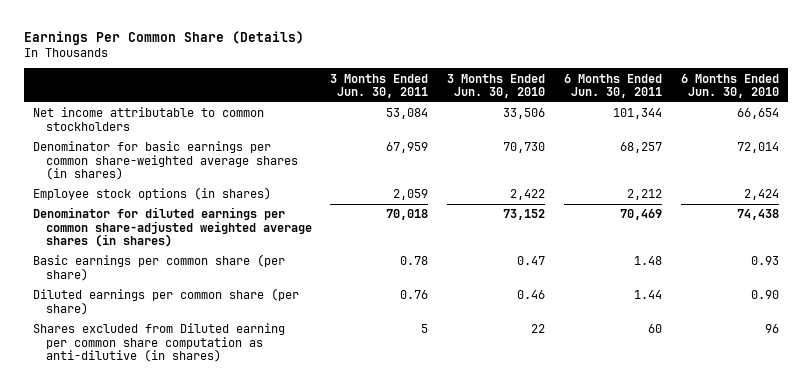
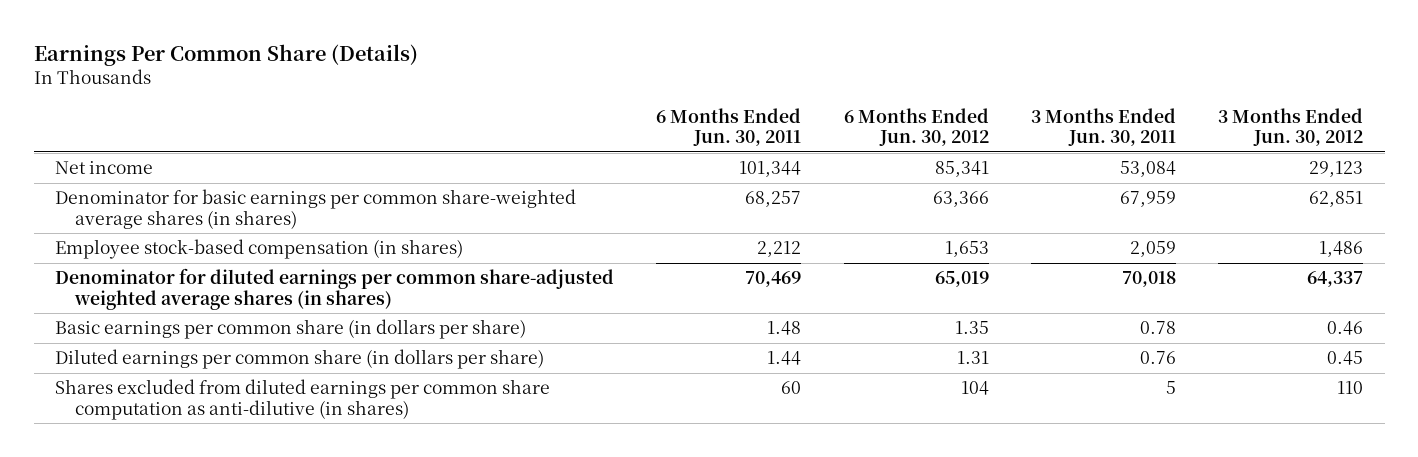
[447,73,546,99] 3 Months Ended Jun. 30, 2010 -> none
[680,73,779,99] 6 Months Ended Jun. 30, 2010 -> none
none -> [843,108,989,147] 6 Months Ended Jun. 30, 2012
none -> [1218,108,1364,147] 3 Months Ended Jun. 30, 2012
[33,107,265,131] Net income attributable to common stockholders -> [54,161,153,175] Net income
[33,187,272,201] Employee stock options (in shares) -> [54,239,463,260] Employee stock-based compensation (in shares)
[33,254,286,281] Basic earnings per common share (per share) -> [54,319,526,340] Basic earnings per common share (in dollars per share)
[33,288,300,315] Diluted earnings per common share (per share) -> [54,349,544,370] Diluted earnings per common share (in dollars per share)
[33,323,286,363] Shares excluded from Diluted earning per common share computation as anti-dilutive (in shares) -> [54,379,550,420] Shares excluded from diluted earnings per common share computation as anti-dilutive (in shares)

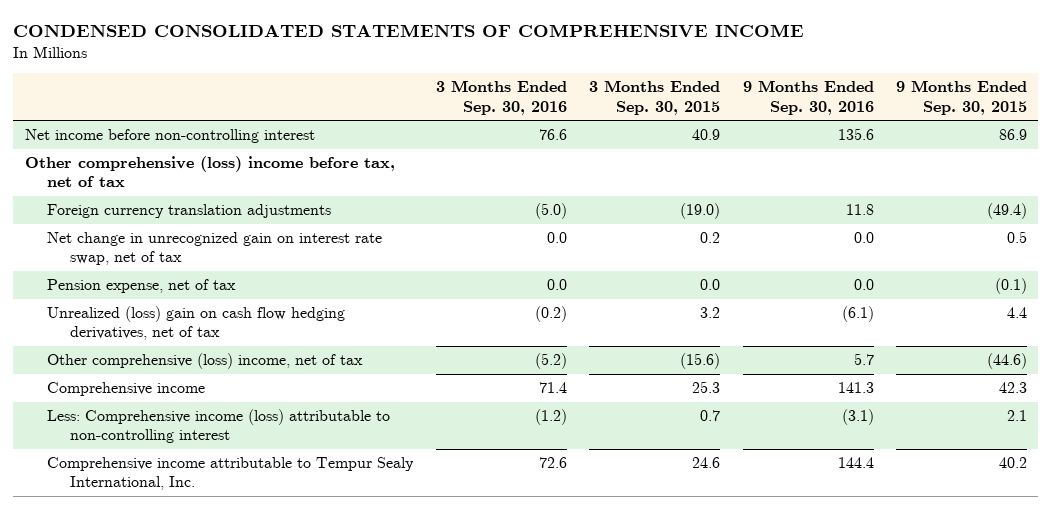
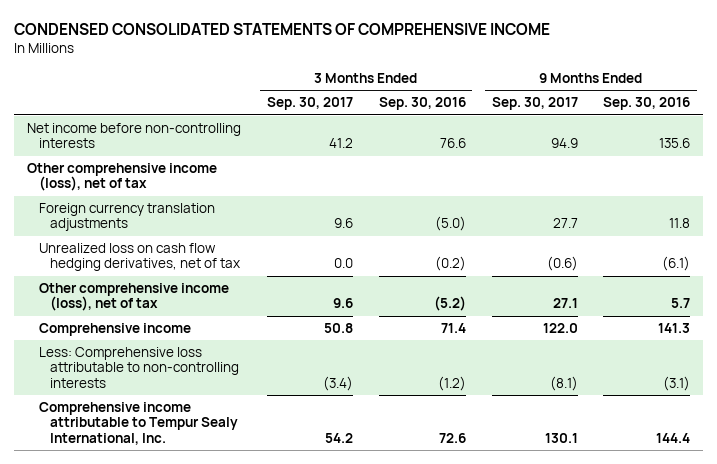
[589,80,721,115] 3 Months Ended Sep. 30, 2015 -> none
[896,80,1028,115] 9 Months Ended Sep. 30, 2015 -> none
none -> [266,97,353,111] Sep. 30, 2017
none -> [491,97,578,111] Sep. 30, 2017
[24,129,315,144] Net income before non-controlling interest -> [27,122,242,149] Net income before non-controlling interests
[24,156,395,188] Other comprehensive (loss) income before tax, net of tax -> [27,162,218,192] Other comprehensive income (loss), net of tax
[47,232,383,266] Net change in unrecognized gain on interest rate swap, net of tax -> none
[47,279,237,294] Pension expense, net of tax -> none
[47,306,346,341] Unrealized (loss) gain on cash flow hedging derivatives, net of tax -> [38,242,241,272] Unrealized loss on cash flow hedging derivatives, net of tax
[47,353,364,370] Other comprehensive (loss) income, net of tax -> [38,282,229,312] Other comprehensive income (loss), net of tax
[47,409,391,444] Less: Comprehensive income (loss) attributable to non-controlling interest -> [38,346,240,388] Less: Comprehensive loss attributable to non-controlling interests

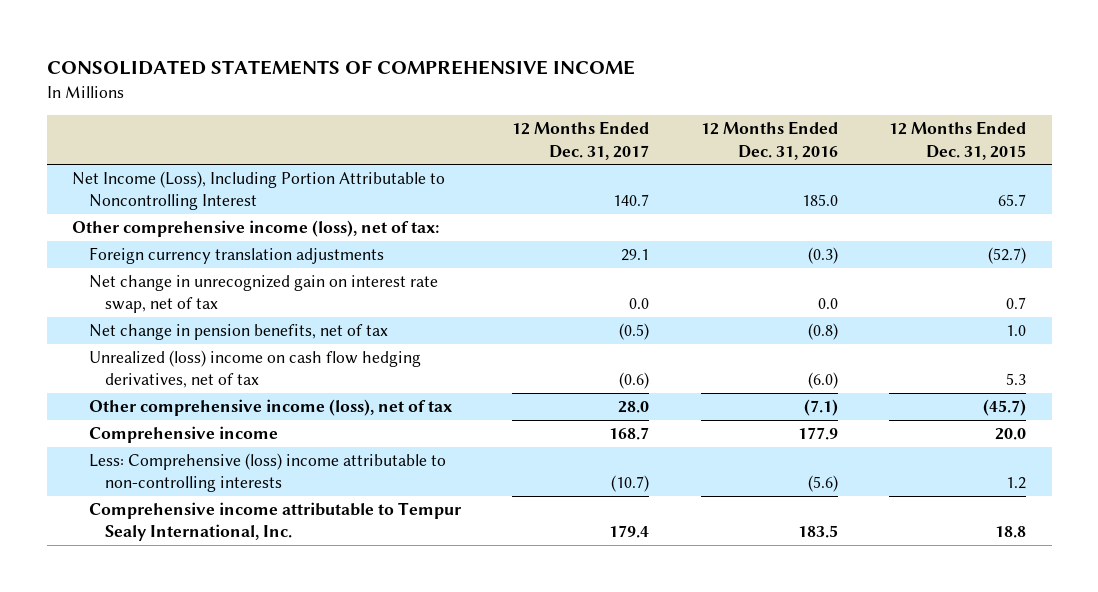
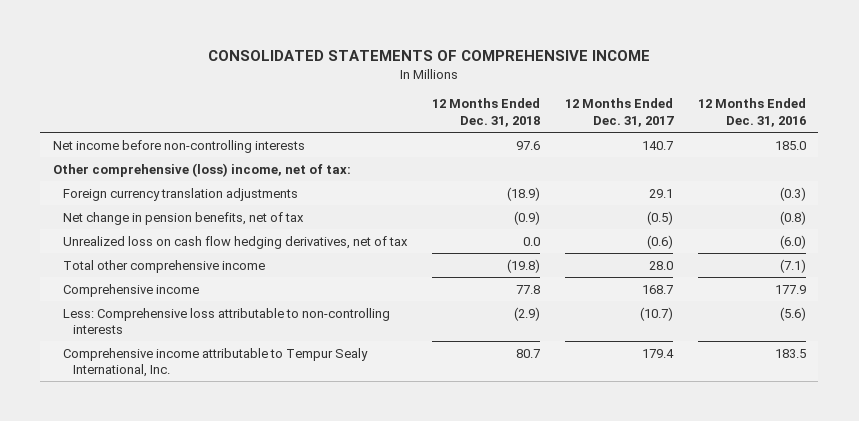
[889,121,1027,160] 12 Months Ended Dec. 31, 2015 -> none
none -> [431,98,540,127] 12 Months Ended Dec. 31, 2018
[72,171,446,211] Net Income (Loss), Including Portion Attributable to Noncontrolling Interest -> [52,139,305,153] Net income before non-controlling interests
[72,220,440,238] Other comprehensive income (loss), net of tax: -> [52,162,351,177] Other comprehensive (loss) income, net of tax:
[88,275,438,314] Net change in unrecognized gain on interest rate swap, net of tax -> none
[88,350,421,389] Unrealized (loss) income on cash flow hedging derivatives, net of tax -> [62,235,408,249] Unrealized loss on cash flow hedging derivatives, net of tax
[88,399,452,417] Other comprehensive income (loss), net of tax -> [62,259,265,273] Total other comprehensive income
[88,453,446,493] Less: Comprehensive (loss) income attributable to non-controlling interests -> [62,307,390,335] Less: Comprehensive loss attributable to non-controlling interests

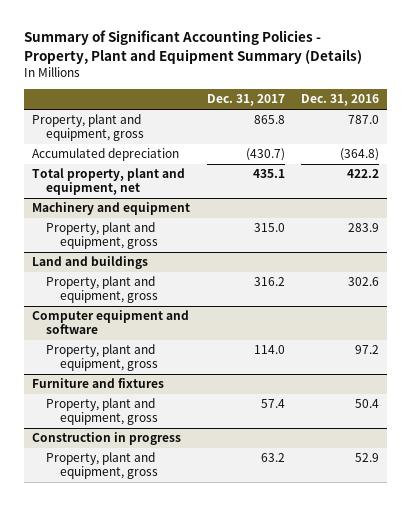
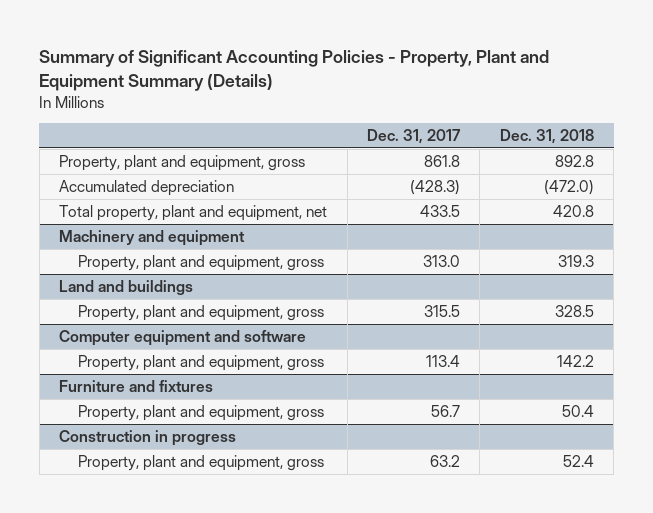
[301,94,380,107] Dec. 31, 2016 -> none
none -> [499,129,594,145] Dec. 31, 2018
[253,115,285,125] 865.8 -> [423,154,460,167] 861.8
[245,148,285,162] (430.7) -> [409,179,460,195] (428.3)
[252,169,285,179] 435.1 -> [419,204,460,217] 433.5
[253,223,285,233] 315.0 -> [422,254,460,267] 313.0
[253,277,285,287] 316.2 -> [423,304,460,317] 315.5
[253,345,285,355] 114.0 -> [425,354,460,367] 113.4
[260,399,285,409] 57.4 -> [430,404,460,417] 56.7

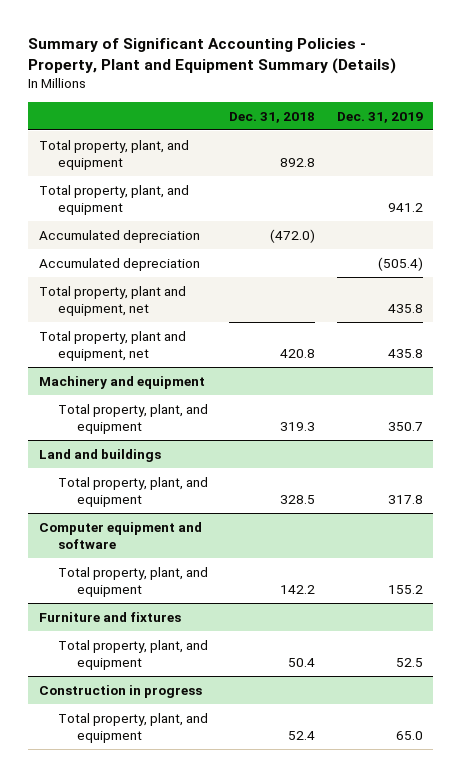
[366,129,460,145] Dec. 31, 2017 -> none
none -> [336,111,423,123] Dec. 31, 2019
[59,154,306,171] Property, plant and equipment, gross -> [39,139,190,171] Total property, plant, and equipment
none -> [39,184,190,216] Total property, plant, and equipment
none -> [39,257,201,271] Accumulated depreciation
none -> [39,285,187,317] Total property, plant and equipment, net
[78,254,325,271] Property, plant and equipment, gross -> [57,403,208,435] Total property, plant, and equipment
[78,304,325,321] Property, plant and equipment, gross -> [57,476,208,508] Total property, plant, and equipment
[78,354,325,371] Property, plant and equipment, gross -> [57,566,208,598] Total property, plant, and equipment
[78,404,325,421] Property, plant and equipment, gross -> [57,639,208,671] Total property, plant, and equipment
[78,454,325,471] Property, plant and equipment, gross -> [57,712,208,744] Total property, plant, and equipment

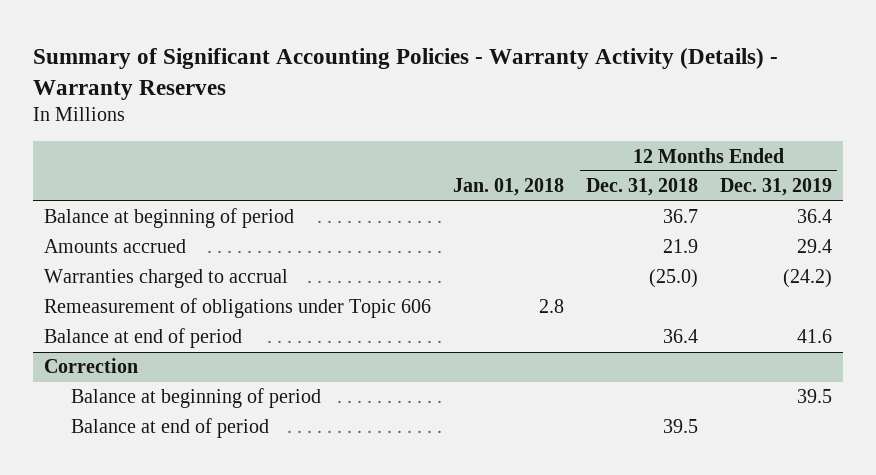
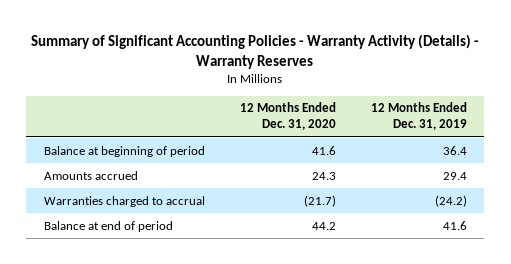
[452,178,564,197] Jan. 01, 2018 -> none
[585,178,698,197] Dec. 31, 2018 -> none
none -> [239,102,336,131] 12 Months Ended Dec. 31, 2020
[44,298,432,319] Remeasurement of obligations under Topic 606 -> none
[44,358,139,374] Correction -> none
[70,388,321,409] Balance at beginning of period -> none
[70,418,269,439] Balance at end of period -> none

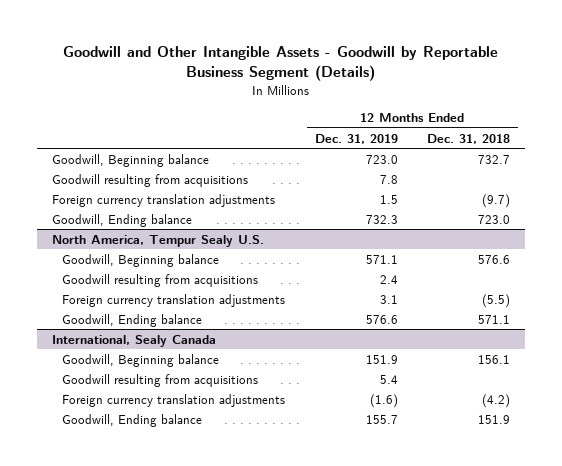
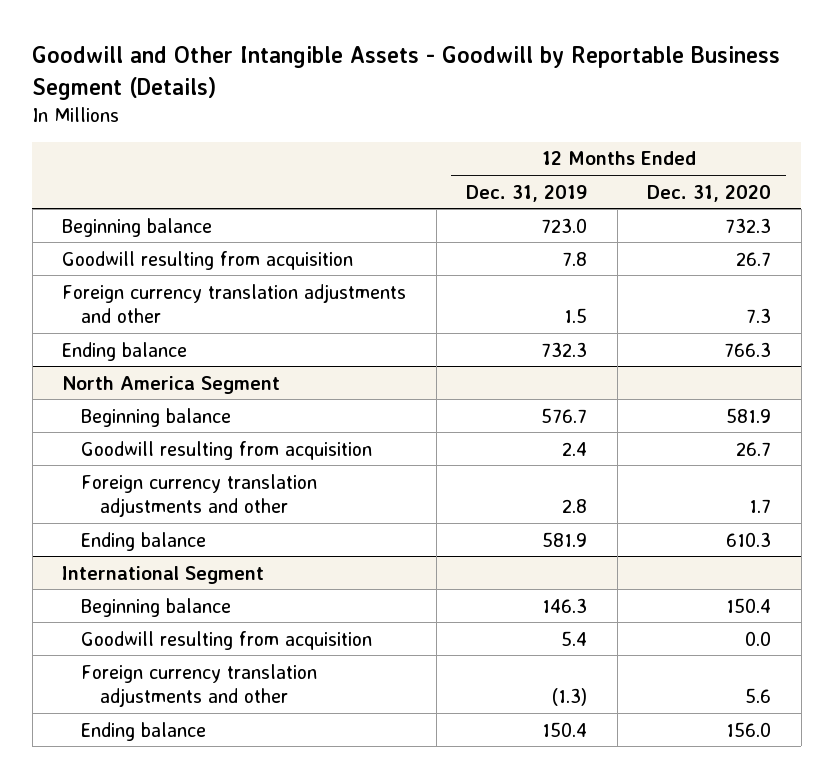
[427,133,511,144] Dec. 31, 2018 -> none
none -> [647,184,772,202] Dec. 31, 2020
[51,234,264,247] North America, Tempur Sealy U.S. -> none
[51,334,216,347] International, Sealy Canada -> none
[51,153,209,167] Goodwill, Beginning balance -> [62,217,213,237] Beginning balance
[51,173,248,187] Goodwill resulting from acquisitions -> [62,250,354,270] Goodwill resulting from acquisition
[51,193,275,207] Foreign currency translation adjustments -> [62,283,407,324] Foreign currency translation adjustments and other
[51,213,192,227] Goodwill, Ending balance -> [62,341,188,361] Ending balance
none -> [62,375,281,394] North America Segment
[62,253,220,267] Goodwill, Beginning balance -> [80,407,231,427] Beginning balance
[365,254,398,264] 571.1 -> [541,407,588,423] 576.7
[62,273,259,287] Goodwill resulting from acquisitions -> [80,440,372,460] Goodwill resulting from acquisition
[62,293,286,307] Foreign currency translation adjustments -> [80,473,317,518] Foreign currency translation adjustments and other
[379,294,398,304] 3.1 -> [562,499,588,514] 2.8
[62,313,203,327] Goodwill, Ending balance -> [80,531,206,551] Ending balance
[365,314,398,324] 576.6 -> [542,531,588,547] 581.9
none -> [62,565,265,584] International Segment
[62,353,220,367] Goodwill, Beginning balance -> [80,597,231,617] Beginning balance
[365,354,398,364] 151.9 -> [542,597,588,613] 146.3
[62,373,259,387] Goodwill resulting from acquisitions -> [80,630,372,650] Goodwill resulting from acquisition
[62,393,286,407] Foreign currency translation adjustments -> [80,663,317,708] Foreign currency translation adjustments and other
[369,393,398,408] (1.6) -> [552,688,588,707] (1.3)
[62,413,203,427] Goodwill, Ending balance -> [80,721,206,741] Ending balance
[365,414,398,424] 155.7 -> [542,721,588,737] 150.4

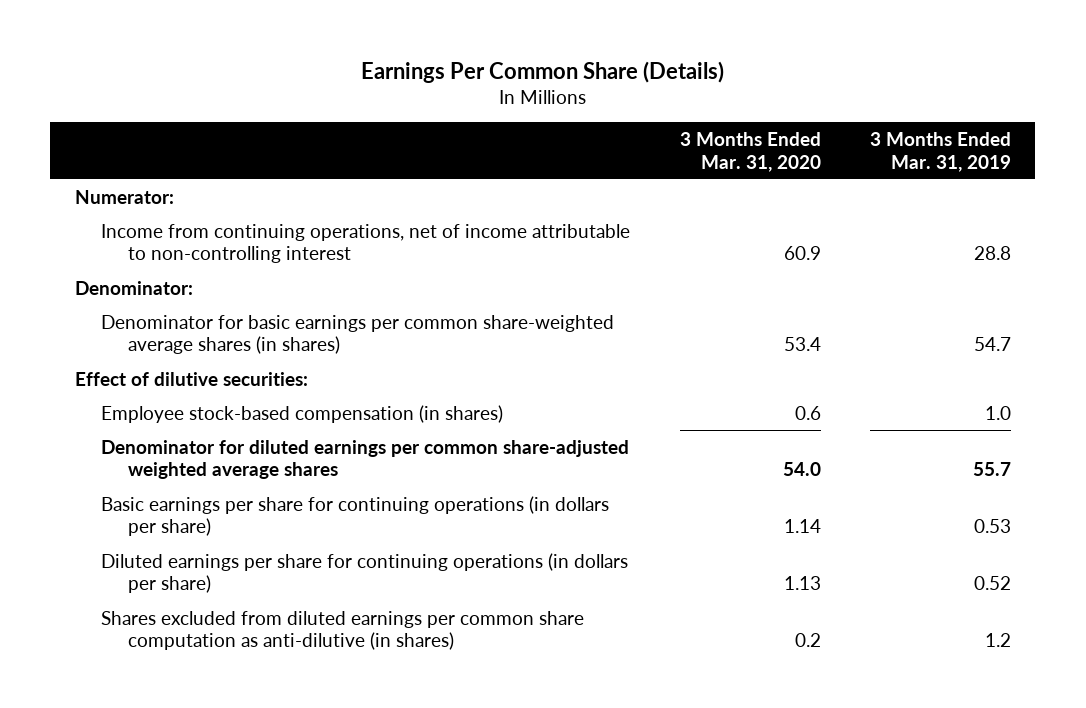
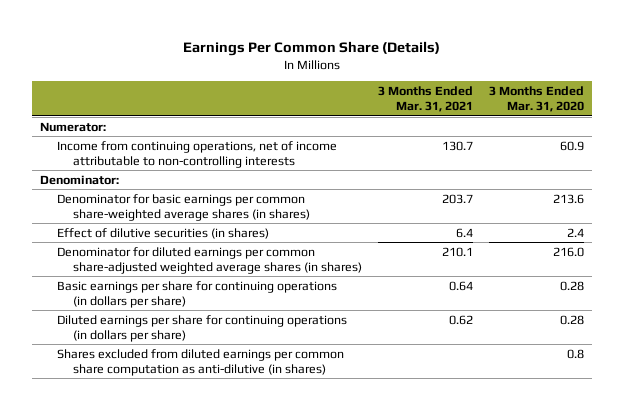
[869,131,1011,172] 3 Months Ended Mar. 31, 2019 -> none
none -> [378,85,474,113] 3 Months Ended Mar. 31, 2021
[101,223,631,264] Income from continuing operations, net of income attributable to non-controlling interest -> [56,140,337,168] Income from continuing operations, net of income attributable to non-controlling interests
[74,371,308,386] Effect of dilutive securities: -> none
[783,337,821,352] 53.4 -> [552,193,584,204] 213.6
[101,404,504,423] Employee stock-based compensation (in shares) -> [56,227,269,239] Effect of dilutive securities (in shares)
[794,405,821,420] 0.6 -> [566,227,584,237] 2.4
[101,439,630,480] Denominator for diluted earnings per common share-adjusted weighted average shares -> [56,246,363,274] Denominator for diluted earnings per common share-adjusted weighted average shares (in shares)
[782,462,821,477] 54.0 -> [552,246,584,257] 216.0
[783,519,821,534] 1.14 -> [559,280,584,291] 0.28
[783,576,821,591] 1.13 -> [559,314,584,325] 0.28
[794,633,821,648] 0.2 -> [566,348,584,359] 0.8

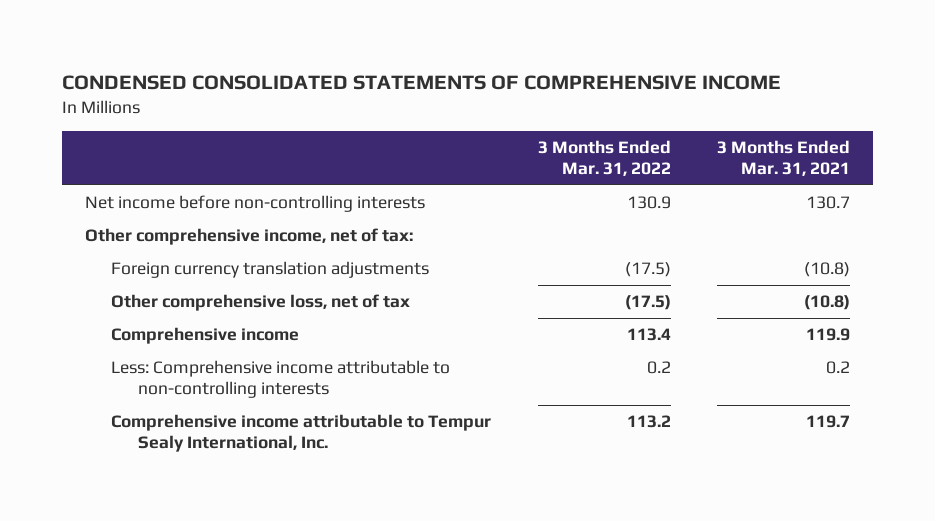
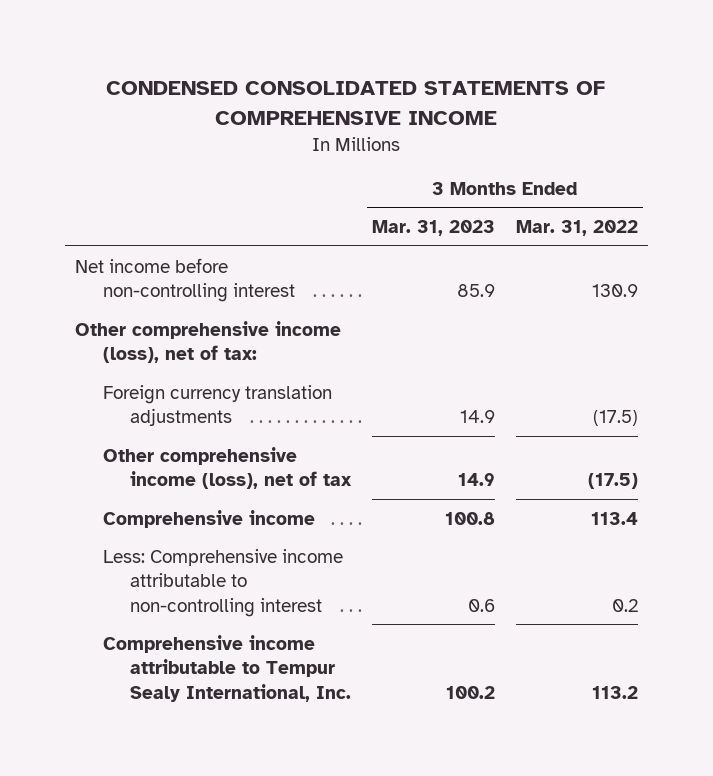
[717,140,851,176] 3 Months Ended Mar. 31, 2021 -> none
none -> [372,220,496,237] Mar. 31, 2023
[84,195,425,213] Net income before non-controlling interests -> [75,257,295,303] Net income before non-controlling interest
[84,228,413,246] Other comprehensive income, net of tax: -> [75,320,342,364] Other comprehensive income (loss), net of tax:
[111,294,411,312] Other comprehensive loss, net of tax -> [102,446,353,490] Other comprehensive income (loss), net of tax
[111,360,451,398] Less: Comprehensive income attributable to non-controlling interests -> [102,548,343,617] Less: Comprehensive income attributable to non-controlling interest

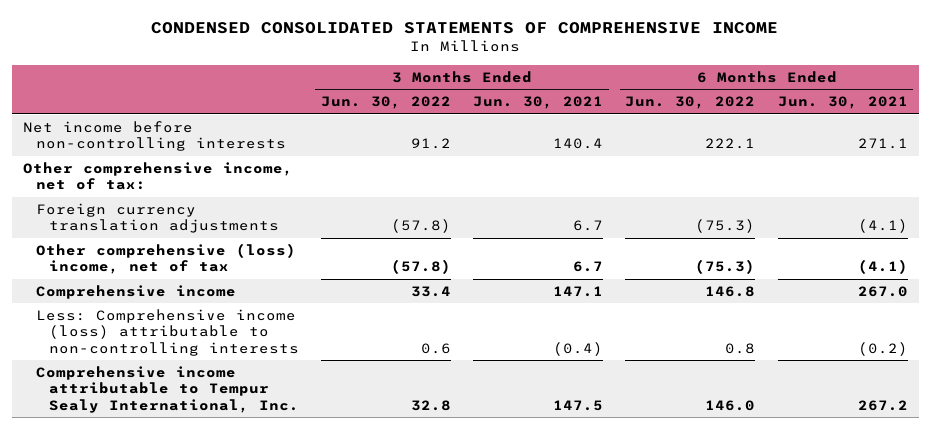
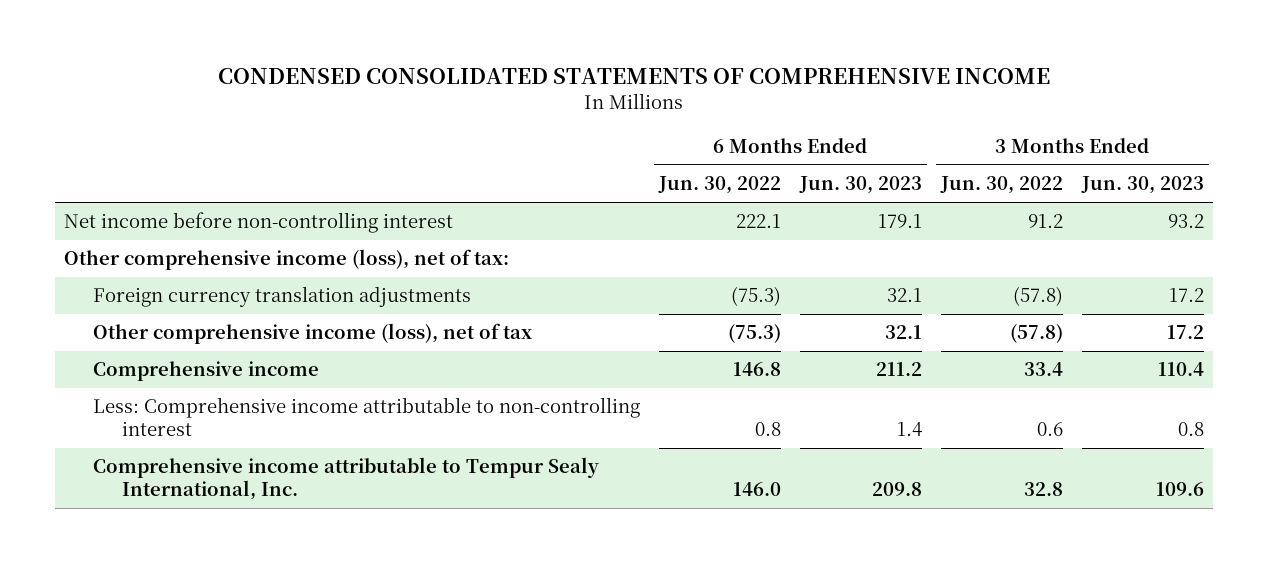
[473,96,604,110] Jun. 30, 2021 -> none
[777,96,908,110] Jun. 30, 2021 -> none
none -> [798,176,922,195] Jun. 30, 2023
none -> [1080,176,1204,195] Jun. 30, 2023
[22,120,286,152] Net income before non-controlling interests -> [64,212,454,234] Net income before non-controlling interest
[22,161,293,191] Other comprehensive income, net of tax: -> [64,249,510,271] Other comprehensive income (loss), net of tax:
[35,242,296,275] Other comprehensive (loss) income, net of tax -> [92,323,532,345] Other comprehensive income (loss), net of tax
[35,308,299,356] Less: Comprehensive income (loss) attributable to non-controlling interests -> [92,397,640,437] Less: Comprehensive income attributable to non-controlling interest

